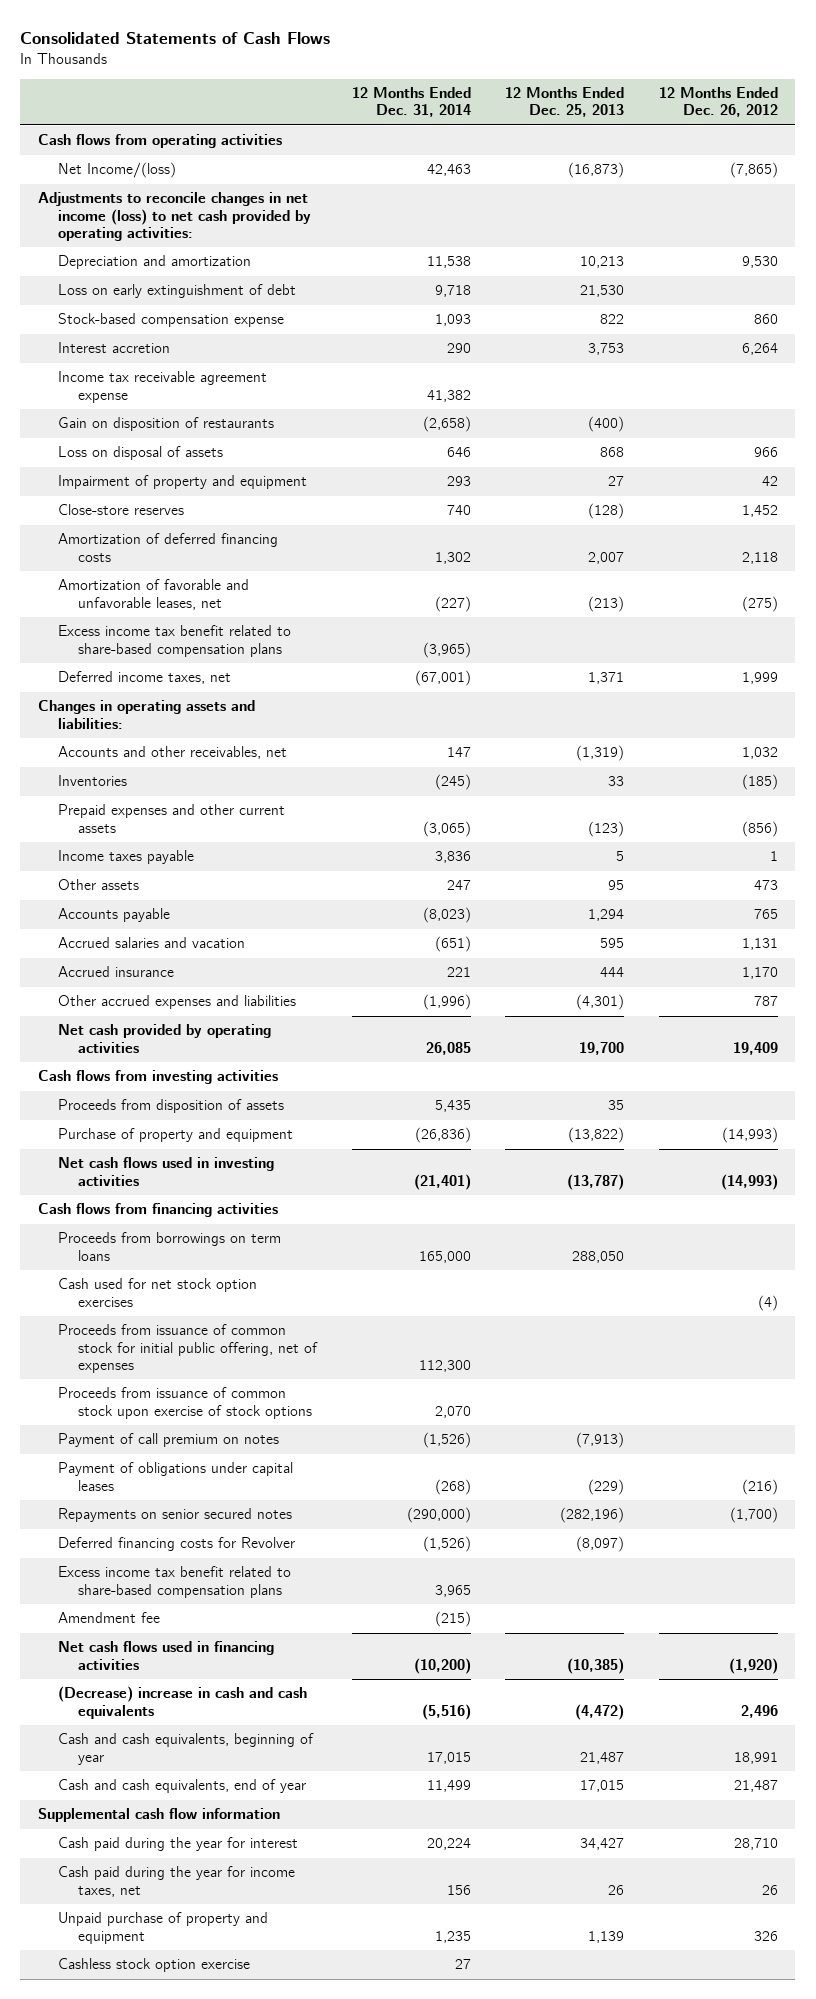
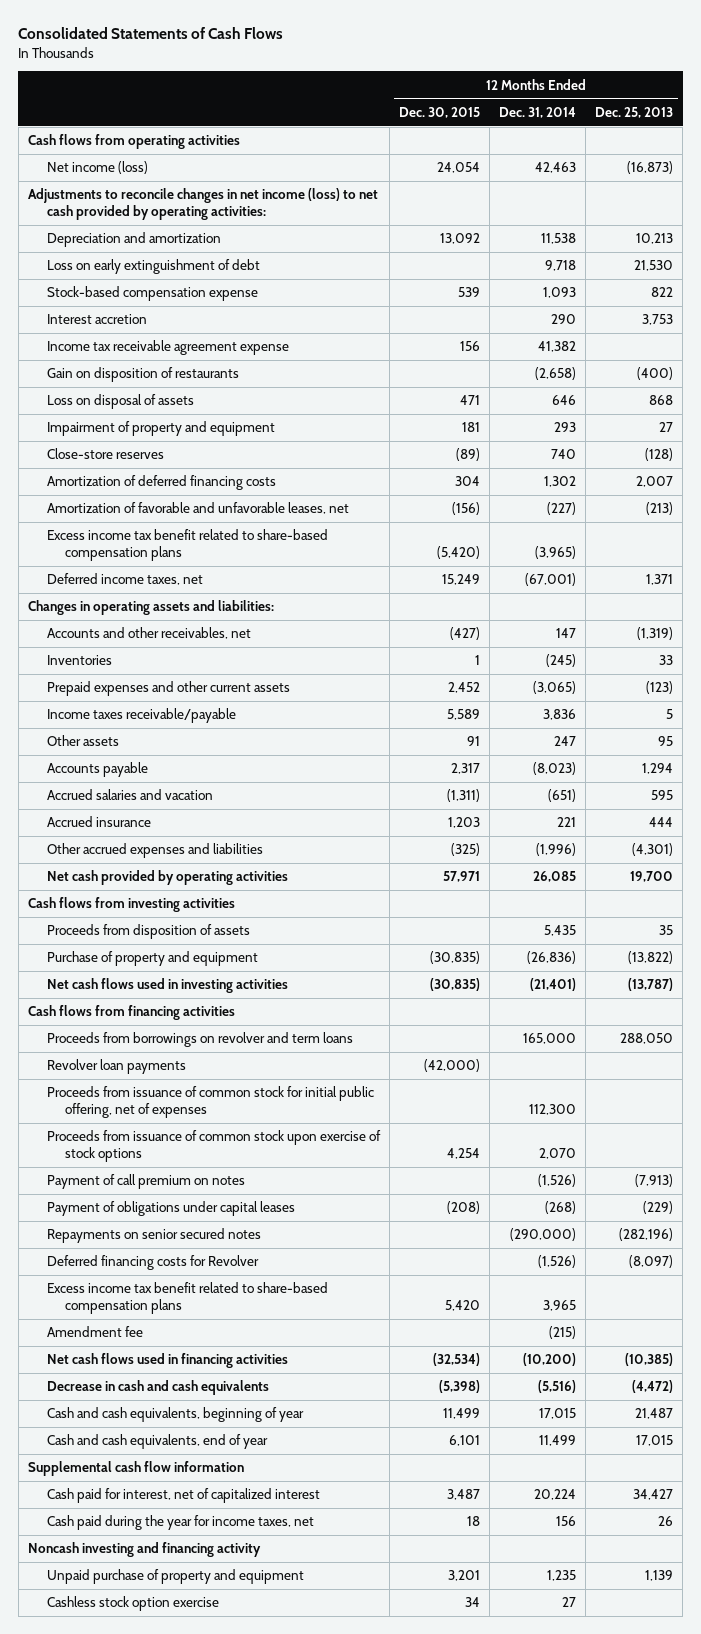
[658,87,778,118] 12 Months Ended Dec. 26, 2012 -> none
none -> [398,107,480,119] Dec. 30, 2015
[57,162,176,179] Net Income/(loss) -> [46,161,148,175] Net income (loss)
[57,850,194,865] Income taxes payable -> [46,708,236,724] Income taxes receivable/payable
[57,1278,257,1307] Cash used for net stock option exercises -> none
[57,1232,281,1261] Proceeds from borrowings on term loans -> [46,1032,353,1048] Proceeds from borrowings on revolver and term loans
none -> [46,1059,186,1075] Revolver loan payments
[57,1686,307,1719] (Decrease) increase in cash and cash equivalents -> [46,1380,269,1396] Decrease in cash and cash equivalents
[57,1837,298,1852] Cash paid during the year for interest -> [46,1488,320,1504] Cash paid for interest, net of capitalized interest
none -> [27,1542,261,1558] Noncash investing and financing activity

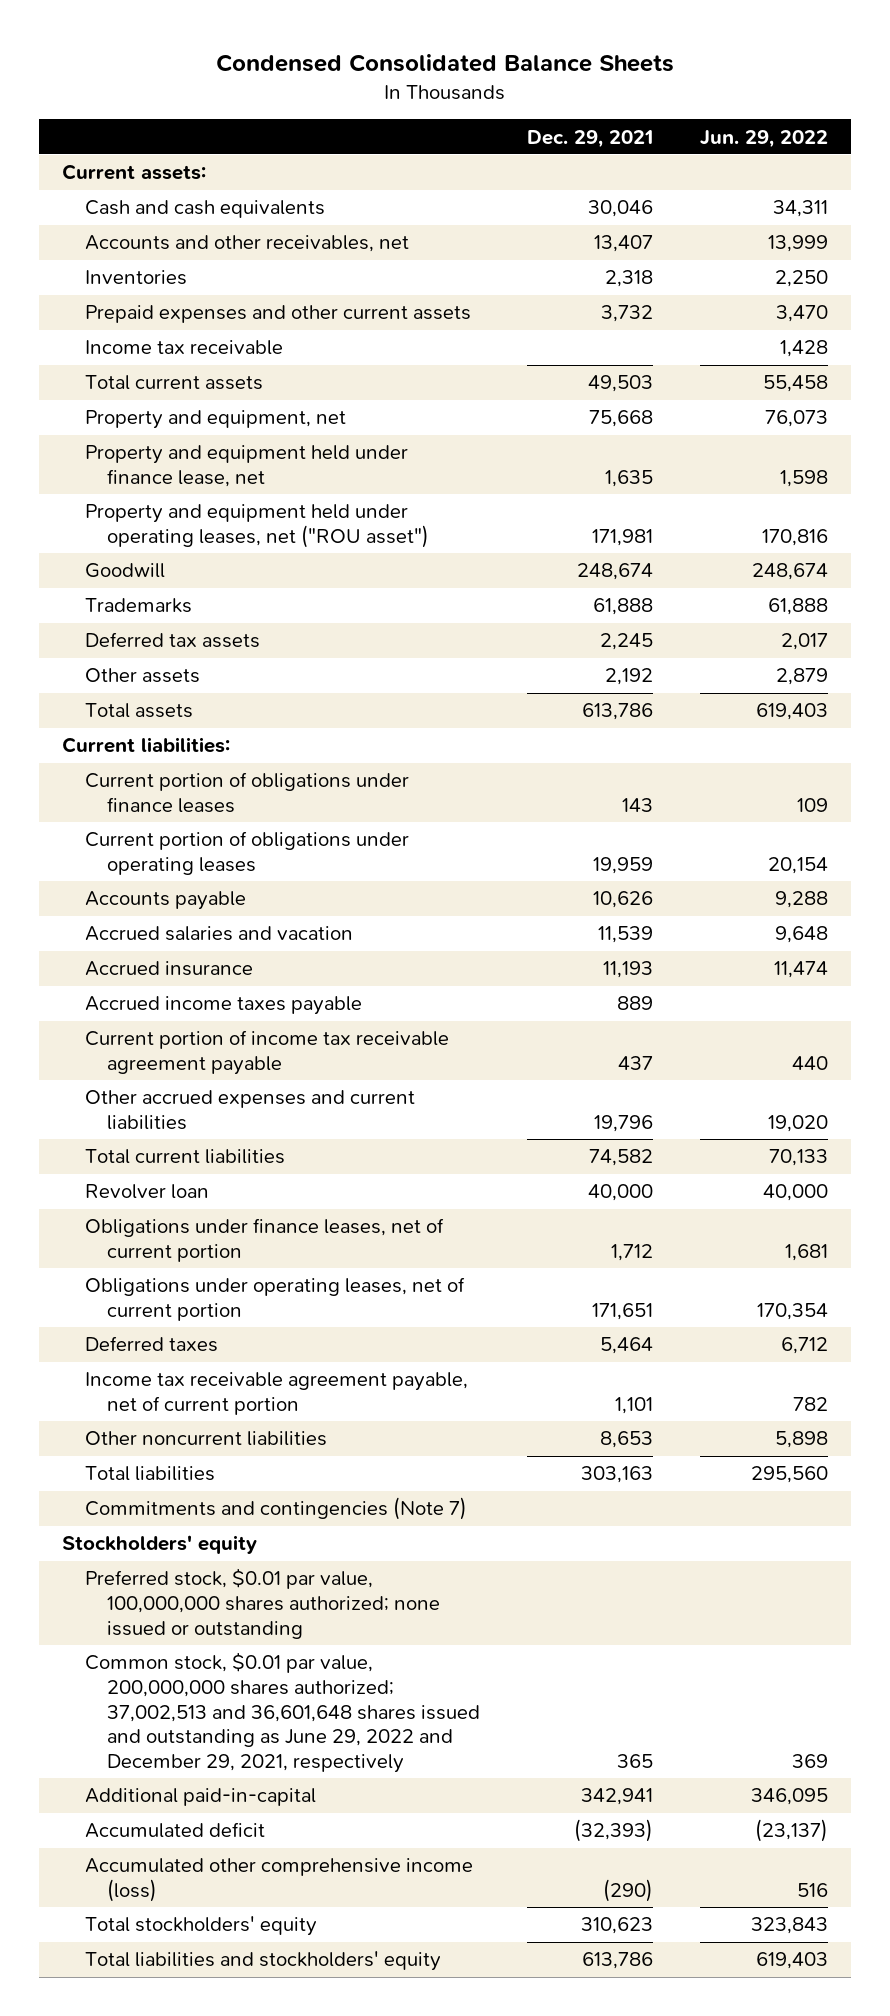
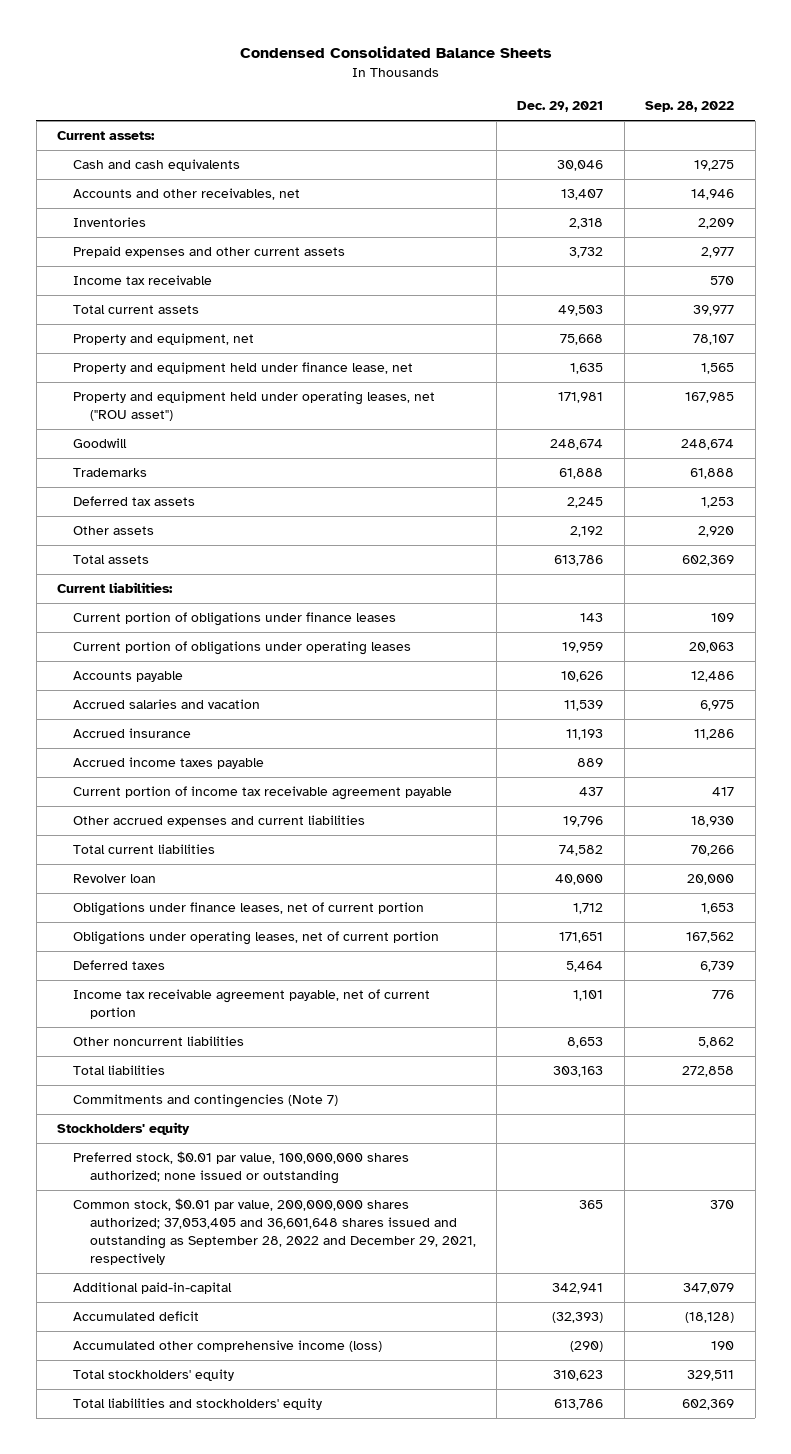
[699,129,828,148] Jun. 29, 2022 -> none
none -> [645,101,735,113] Sep. 28, 2022
[84,1652,481,1773] Common stock, $0.01 par value, 200,000,000 shares authorized; 37,002,513 and 36,601,648 shares issued and outstanding as June 29, 2022 and December 29, 2021, respectively -> [73,1198,476,1266] Common stock, $0.01 par value, 200,000,000 shares authorized; 37,053,405 and 36,601,648 shares issued and outstanding as September 28, 2022 and December 29, 2021, respectively

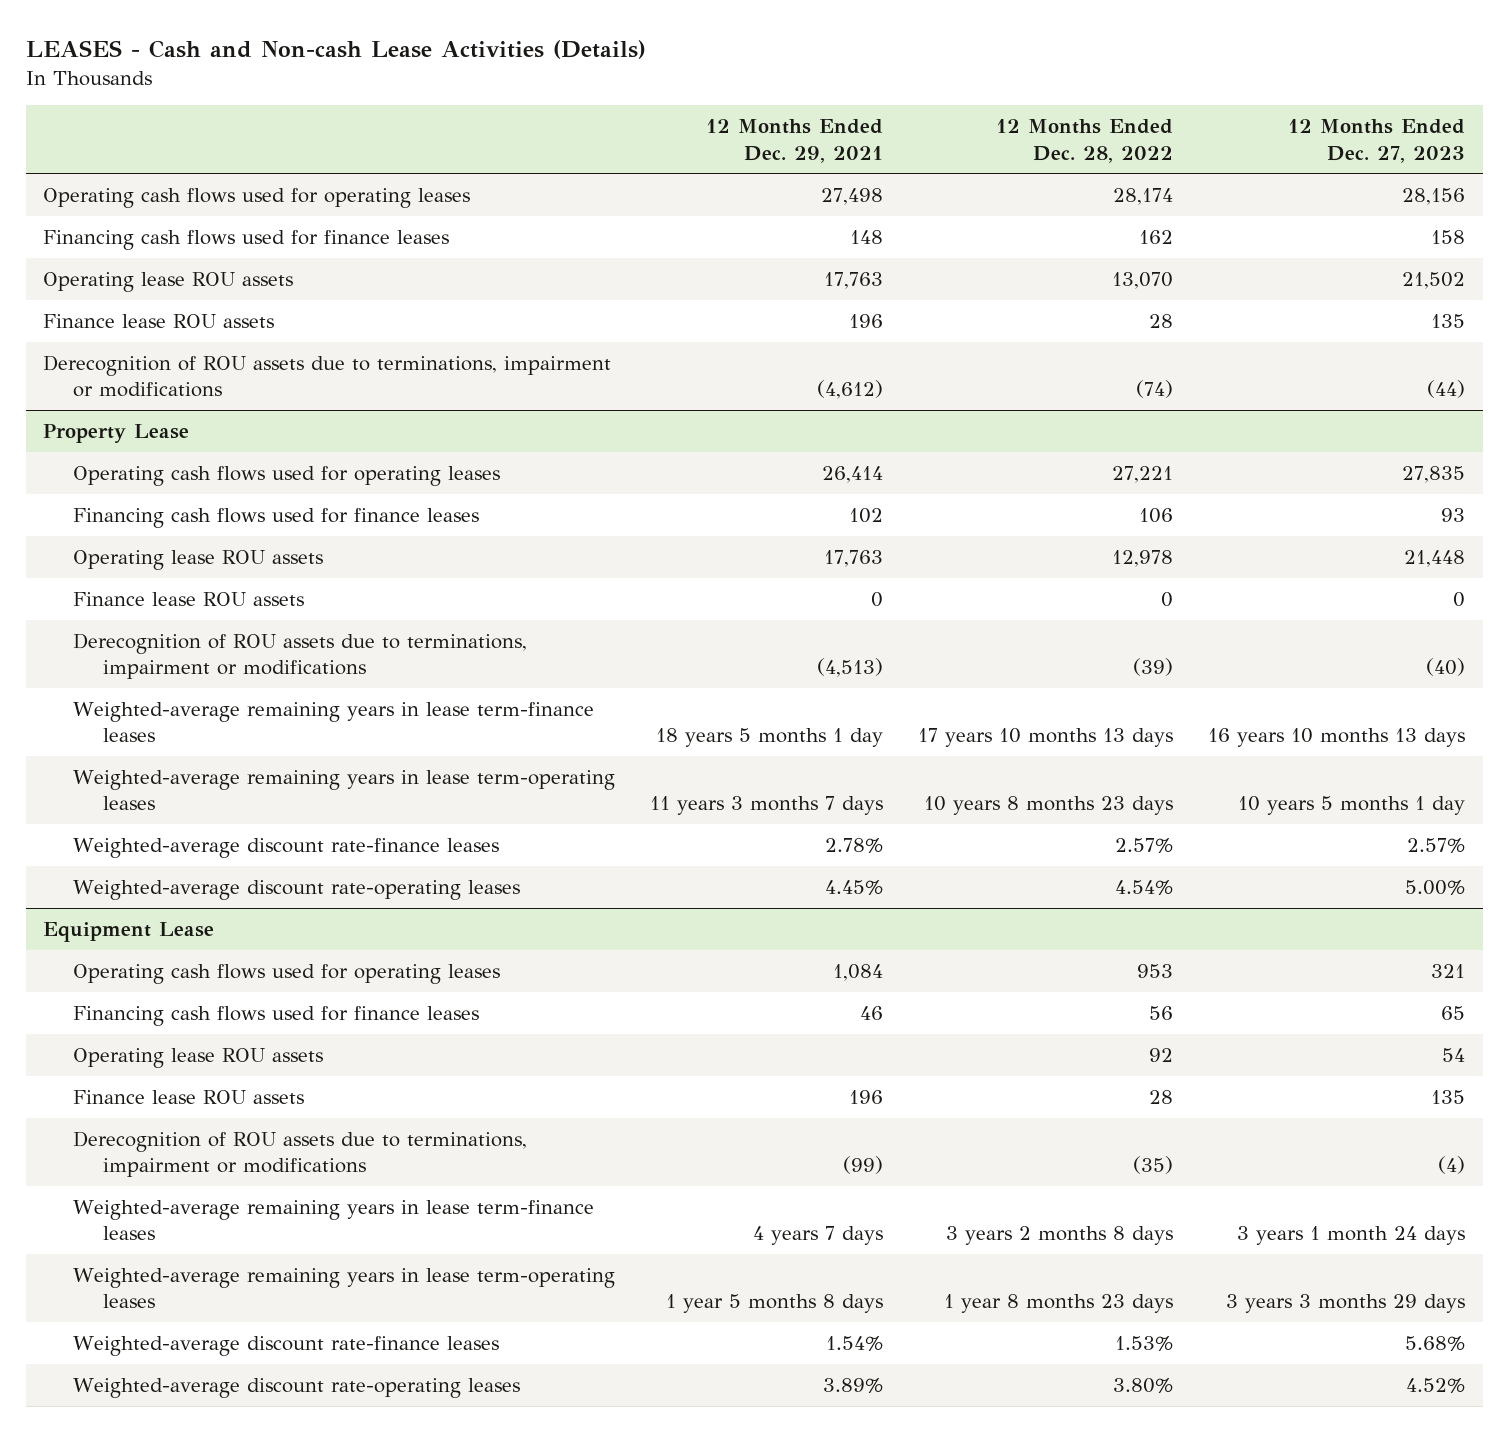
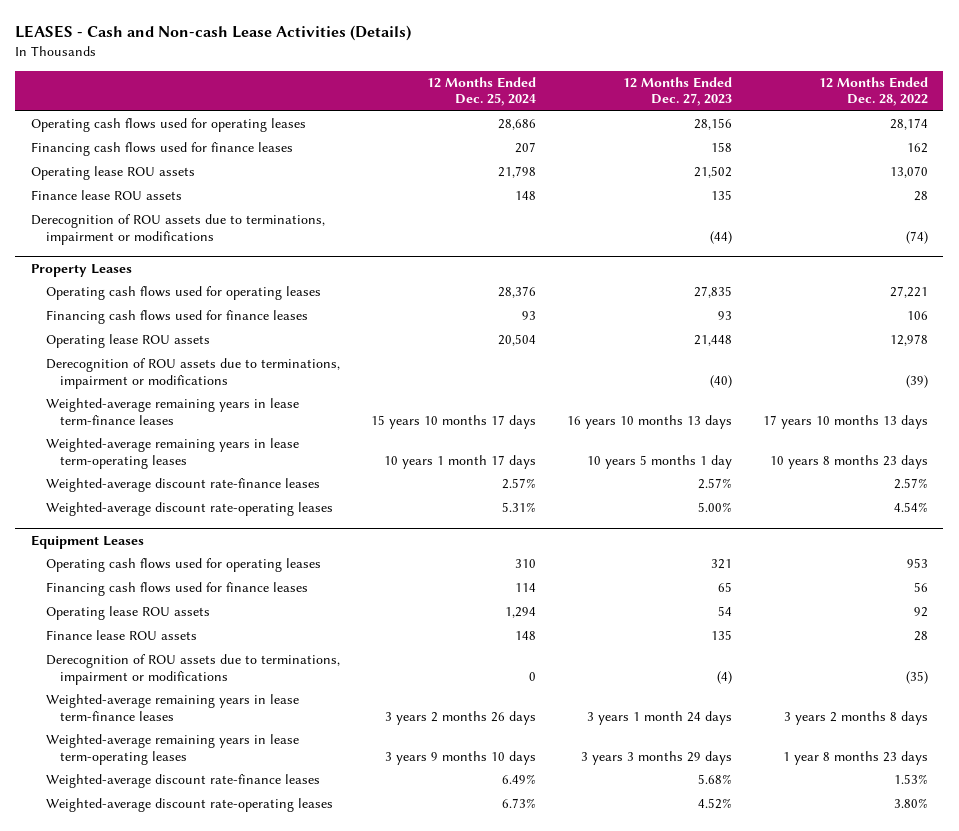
[706,119,884,163] 12 Months Ended Dec. 29, 2021 -> none
none -> [426,77,536,107] 12 Months Ended Dec. 25, 2024
[43,423,190,443] Property Lease -> [30,263,132,277] Property Leases
[73,591,305,606] Finance lease ROU assets -> none
[43,921,215,942] Equipment Lease -> [30,534,144,549] Equipment Leases

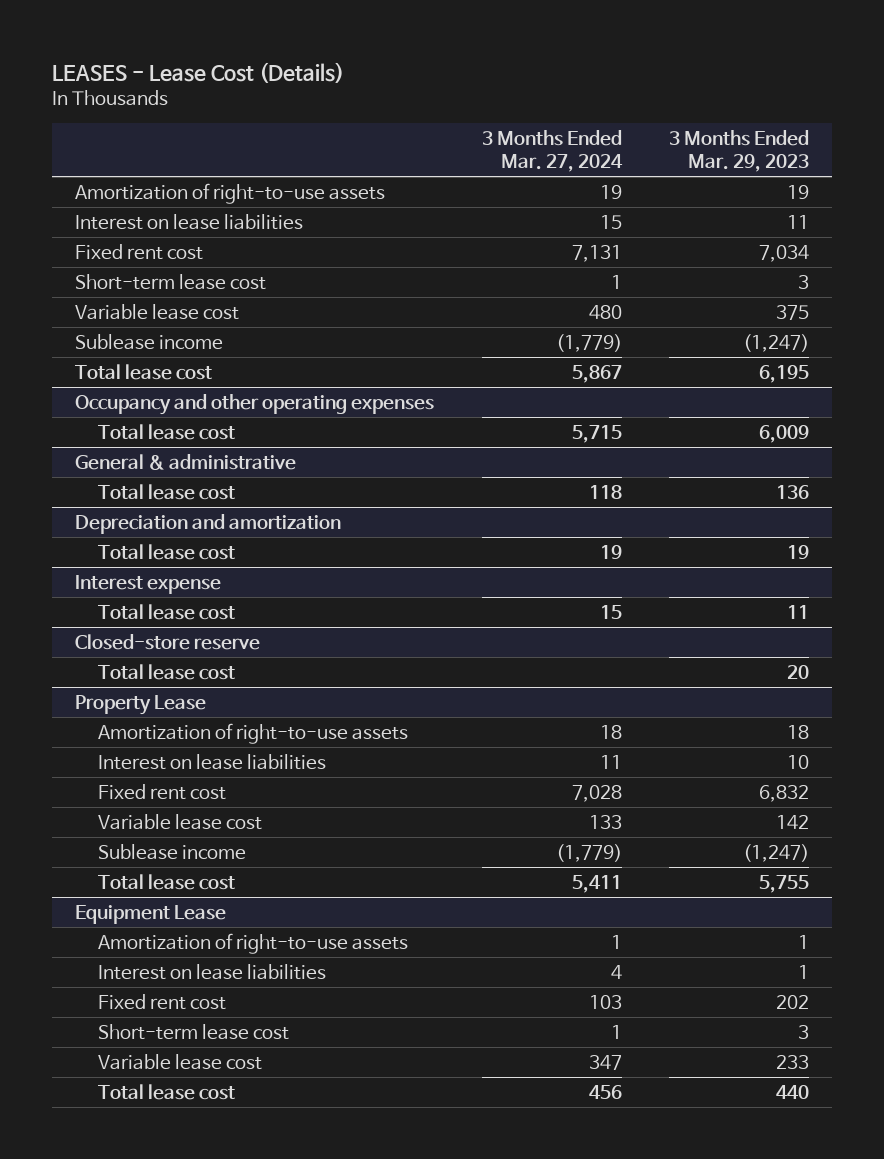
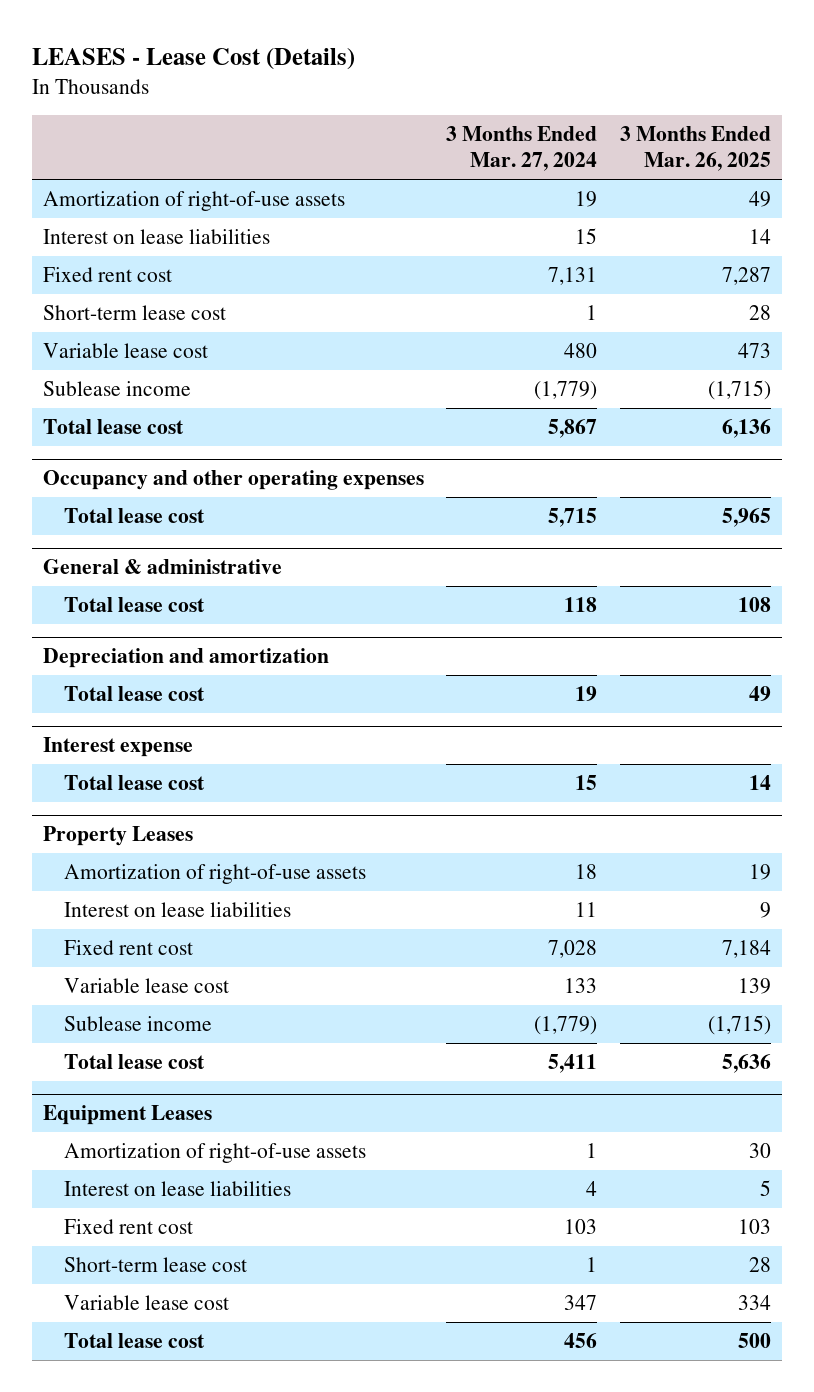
[668,130,809,172] 3 Months Ended Mar. 29, 2023 -> none
none -> [619,125,771,172] 3 Months Ended Mar. 26, 2025
[75,182,386,204] Amortization of right-to-use assets -> [42,190,345,211] Amortization of right-of-use assets
[75,633,261,650] Closed-store reserve -> none
[98,663,236,680] Total lease cost -> none
[75,694,207,715] Property Lease -> [42,826,193,847] Property Leases
[98,722,409,744] Amortization of right-to-use assets -> [63,863,366,884] Amortization of right-of-use assets
[75,904,227,924] Equipment Lease -> [42,1105,212,1126] Equipment Leases
[98,932,409,954] Amortization of right-to-use assets -> [63,1142,366,1163] Amortization of right-of-use assets

